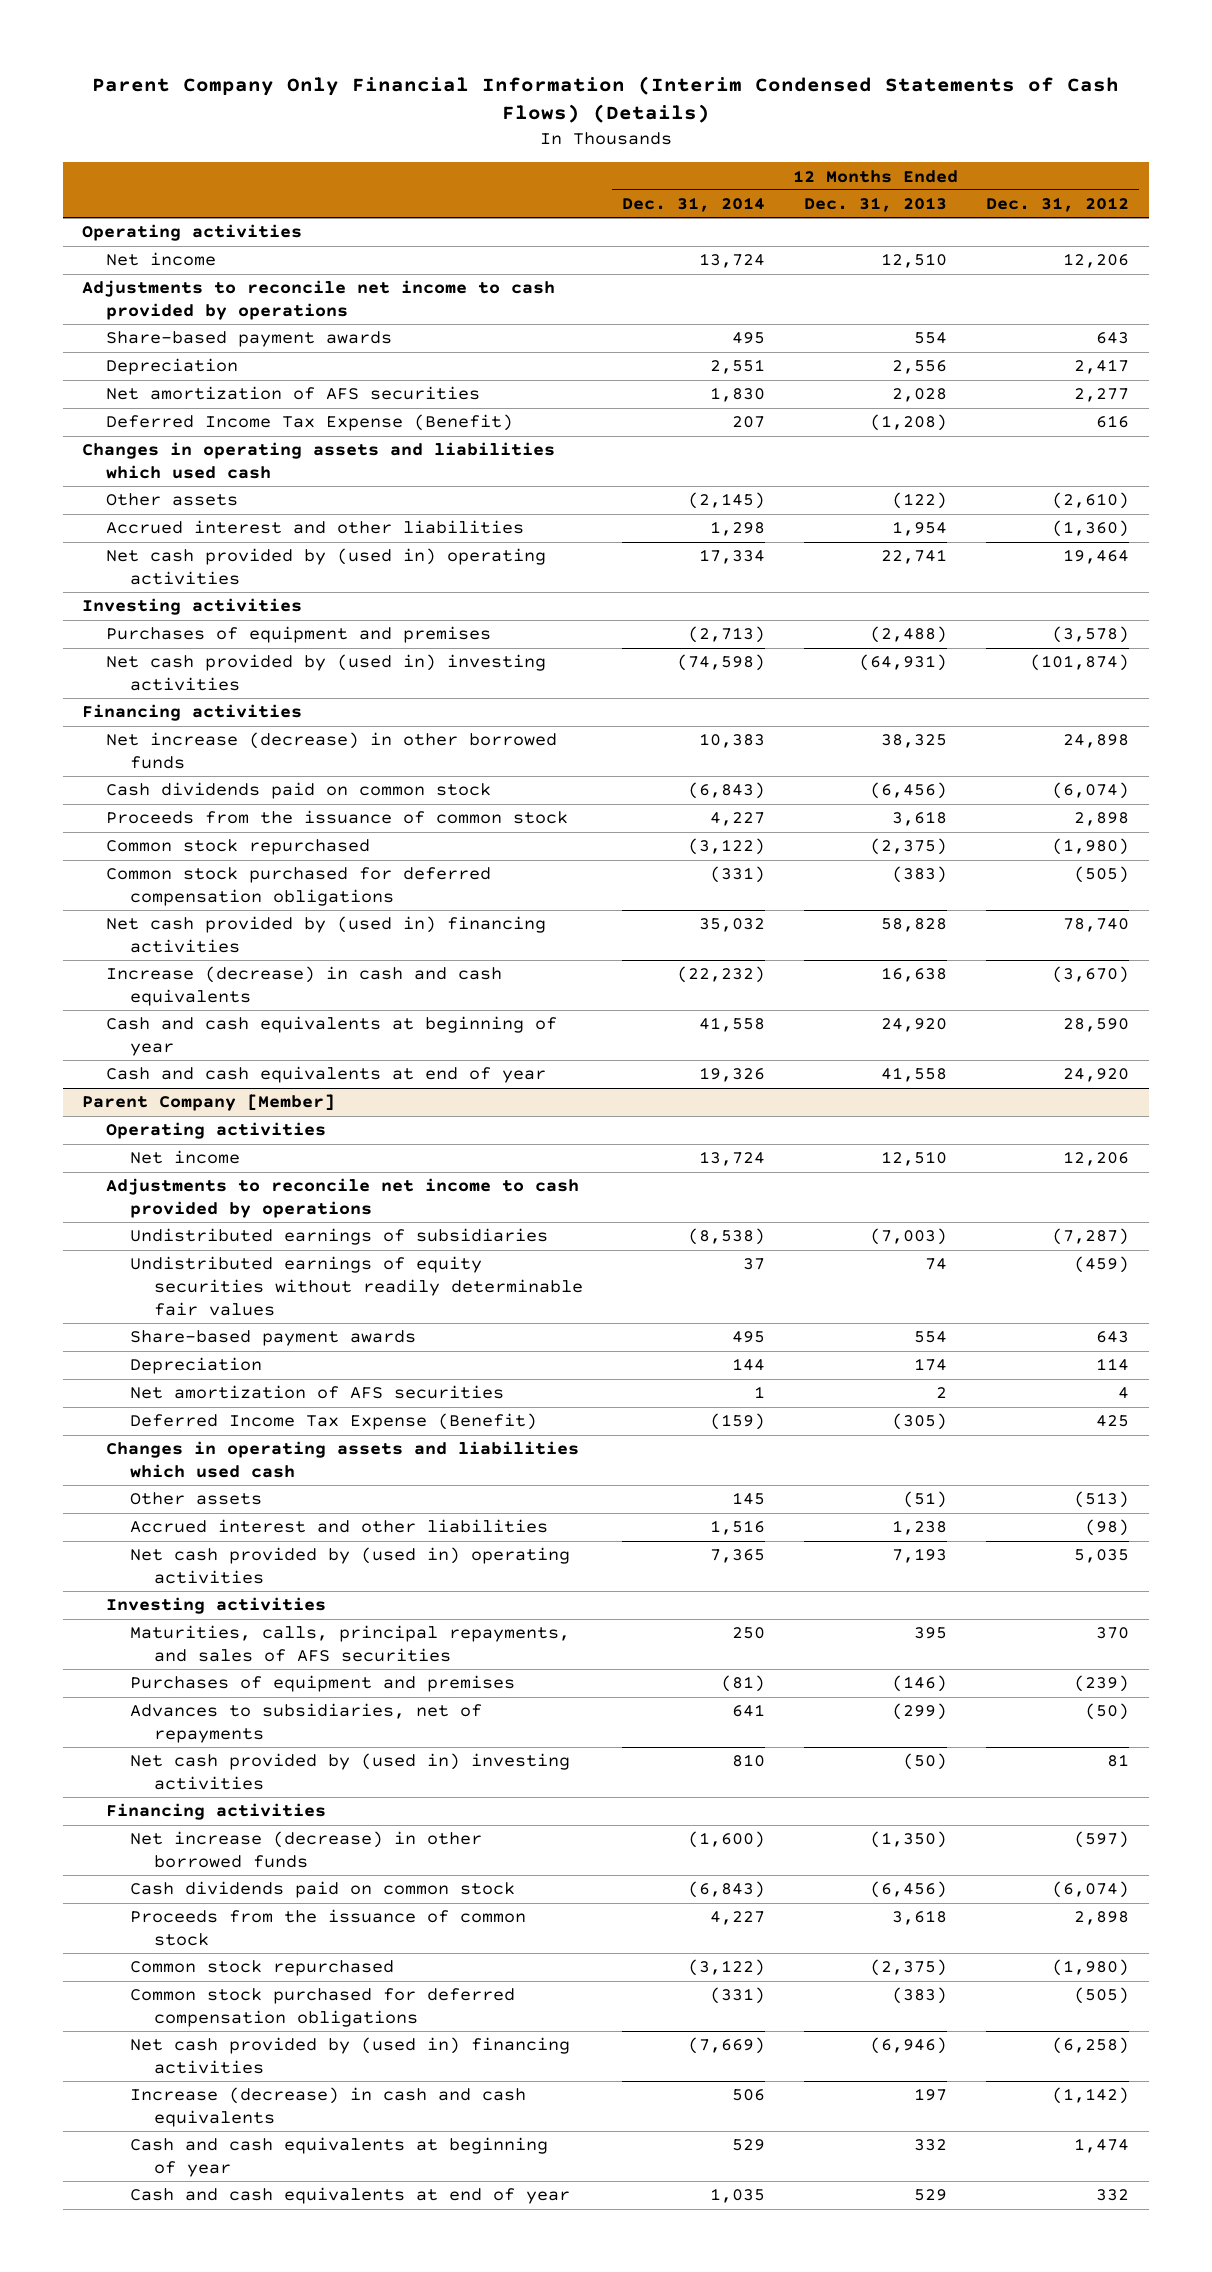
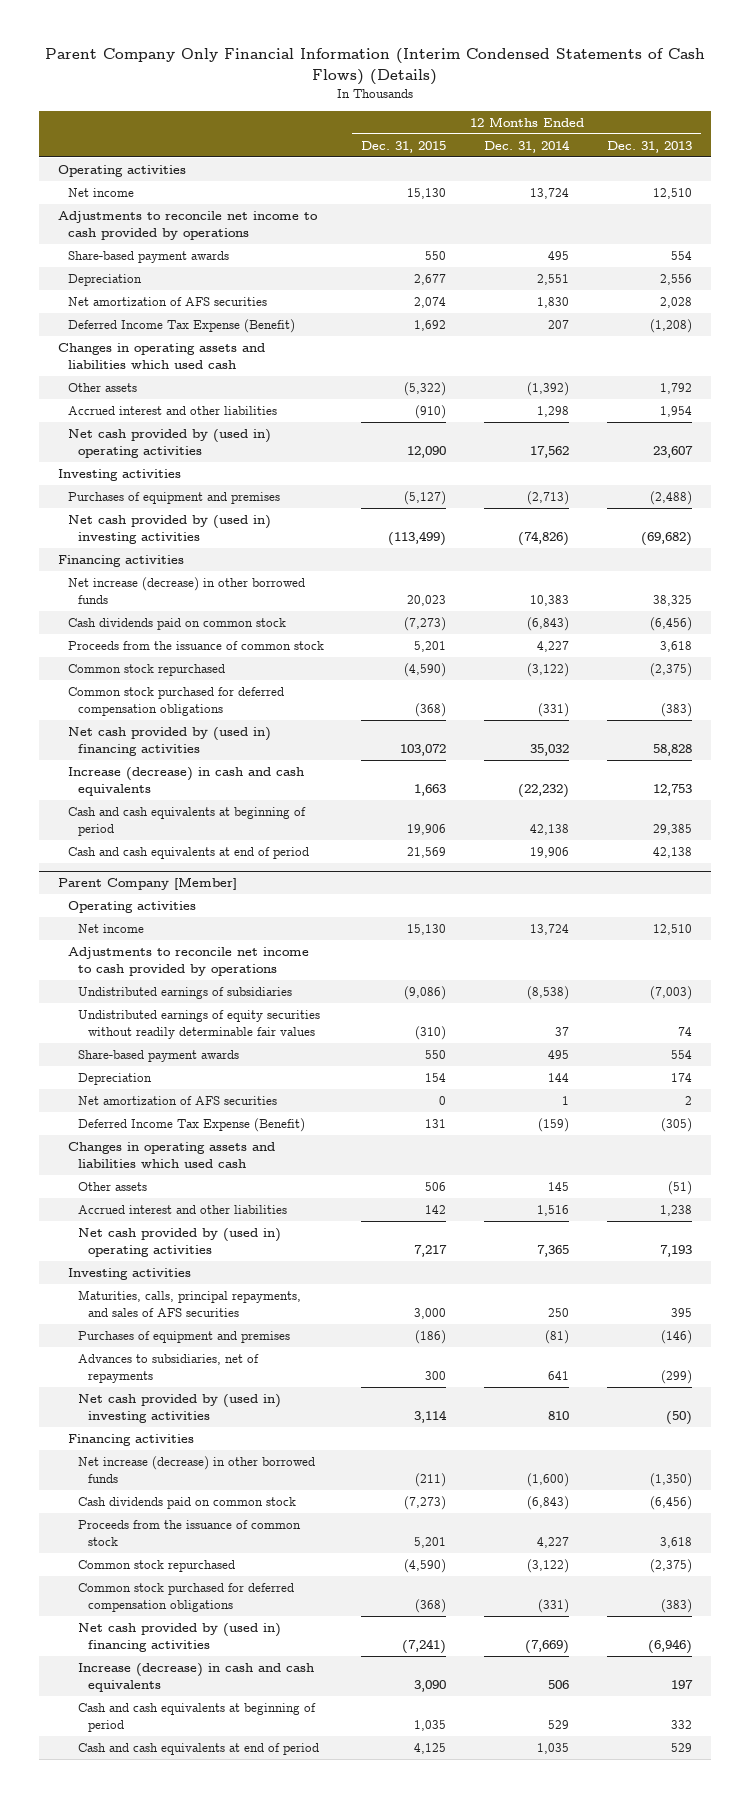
[986,197,1130,213] Dec. 31, 2012 -> none
none -> [361,140,447,153] Dec. 31, 2015
[688,492,766,510] (2,145) -> [527,382,570,397] (1,392)
[892,492,948,510] (122) -> [659,383,692,395] 1,792
[699,549,766,565] 17,334 -> [530,445,570,458] 17,562
[881,549,948,565] 22,741 -> [652,445,693,458] 23,607
[677,654,766,672] (74,598) -> [518,530,570,546] (74,826)
[859,654,948,672] (64,931) -> [640,531,692,546] (69,682)
[881,967,948,983] 16,638 -> [652,783,692,796] 12,753
[106,1016,558,1056] Cash and cash equivalents at beginning of year -> [67,807,306,836] Cash and cash equivalents at beginning of period
[699,1017,766,1033] 41,558 -> [530,823,570,835] 42,138
[881,1018,948,1033] 24,920 -> [652,823,692,835] 29,385
[106,1066,547,1084] Cash and cash equivalents at end of year -> [67,847,309,860] Cash and cash equivalents at end of period
[699,1067,766,1083] 19,326 -> [530,847,570,859] 19,906
[881,1067,948,1083] 41,558 -> [652,847,692,859] 42,138
[129,2137,548,2177] Cash and cash equivalents at beginning of year -> [77,1703,316,1732] Cash and cash equivalents at beginning of period
[129,2187,570,2205] Cash and cash equivalents at end of year -> [77,1743,319,1756] Cash and cash equivalents at end of period

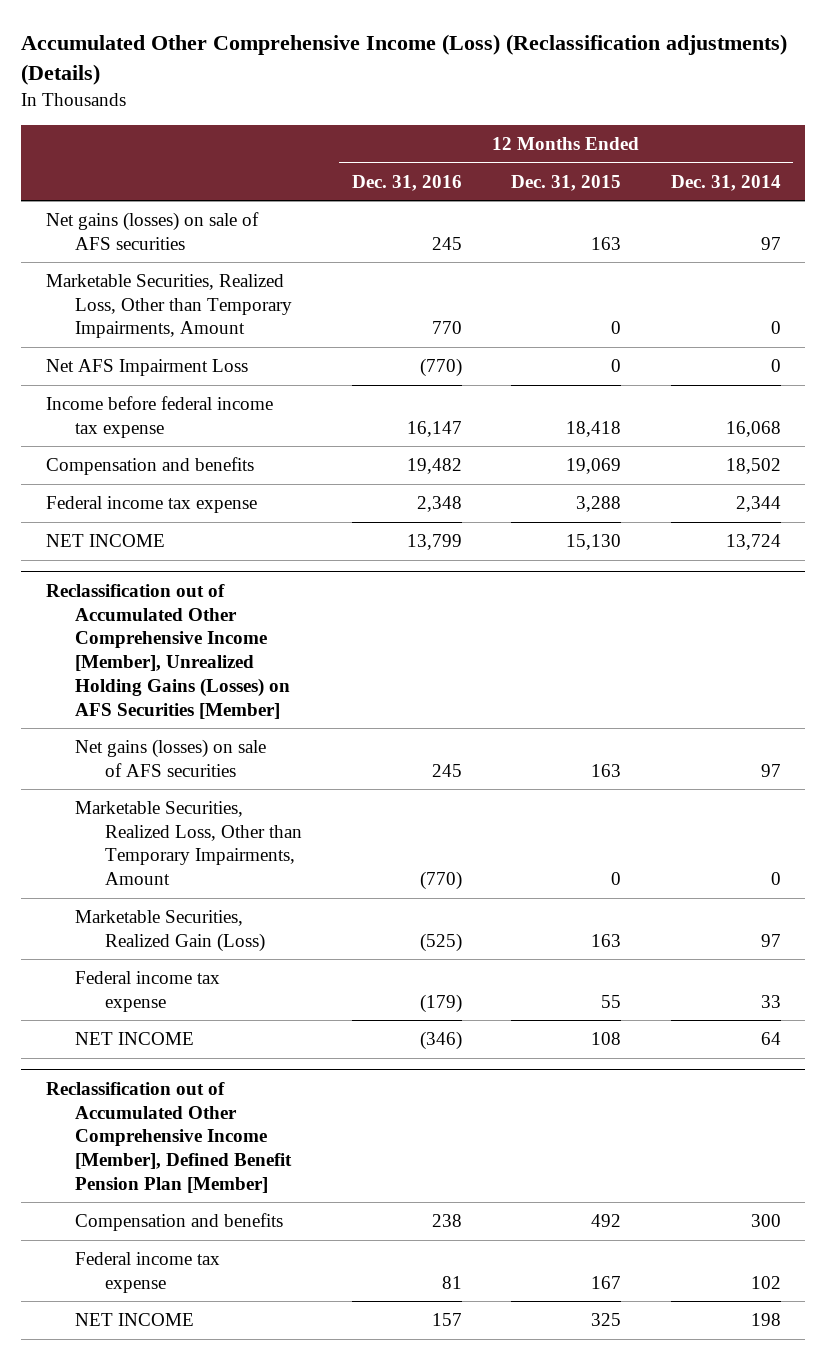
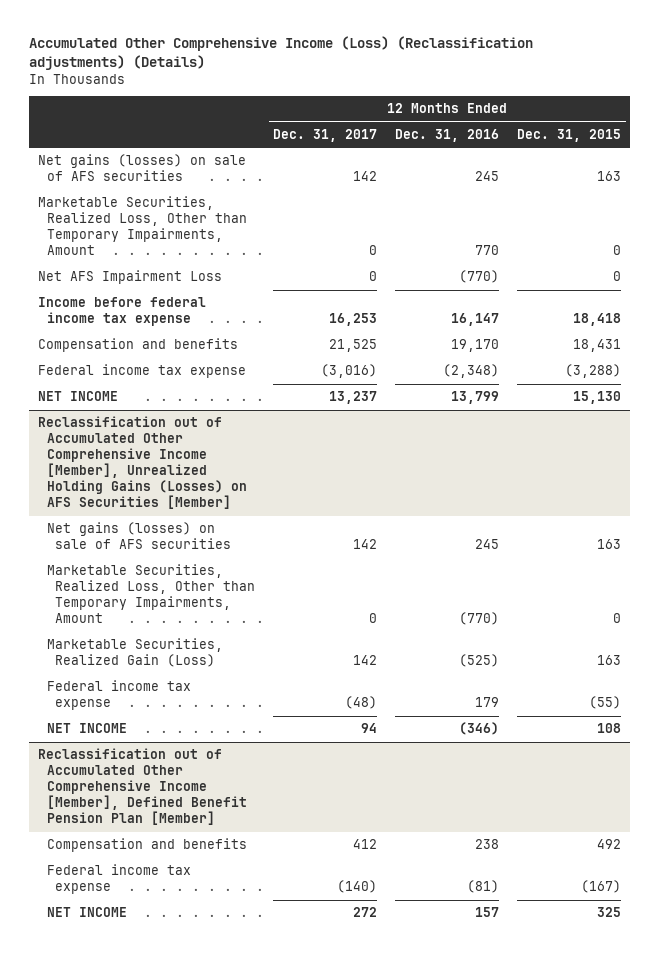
[670,174,781,191] Dec. 31, 2014 -> none
none -> [273,128,378,142] Dec. 31, 2017
[406,458,462,475] 19,482 -> [451,339,500,353] 19,170
[566,458,622,475] 19,069 -> [573,339,622,353] 18,431
[416,496,462,513] 2,348 -> [443,364,500,379] (2,348)
[576,496,622,513] 3,288 -> [565,364,622,379] (3,288)
[419,993,462,1013] (179) -> [475,697,500,708] 179
[601,994,622,1008] 55 -> [589,696,622,710] (55)
[441,1275,462,1289] 81 -> [467,880,500,894] (81)
[591,1275,622,1289] 167 -> [581,880,622,894] (167)

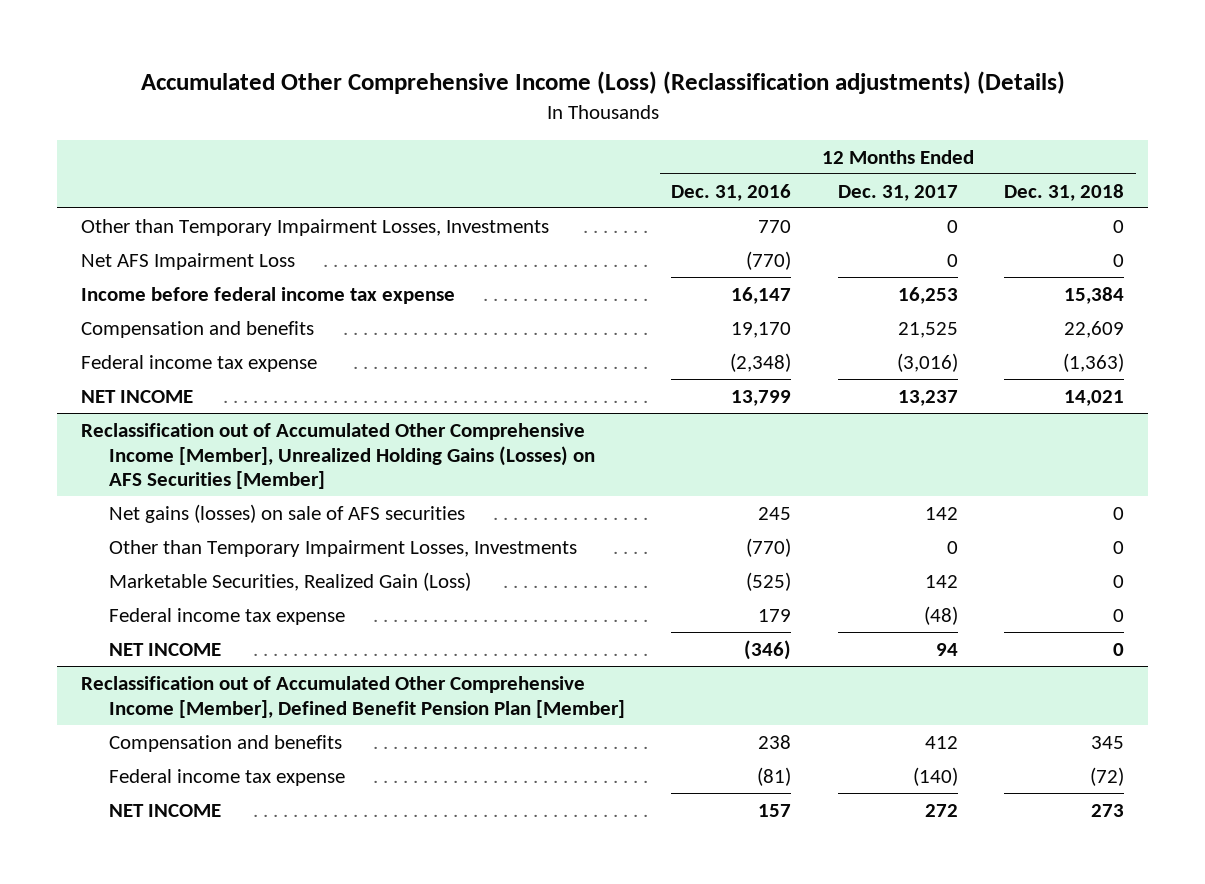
[517,128,622,142] Dec. 31, 2015 -> none
none -> [1004,183,1125,201] Dec. 31, 2018
[37,154,246,182] Net gains (losses) on sale of AFS securities -> none
[37,196,247,256] Marketable Securities, Realized Loss, Other than Temporary Impairments, Amount -> [80,218,549,236] Other than Temporary Impairment Losses, Investments
[46,564,256,624] Marketable Securities, Realized Loss, Other than Temporary Impairments, Amount -> [108,539,577,557] Other than Temporary Impairment Losses, Investments

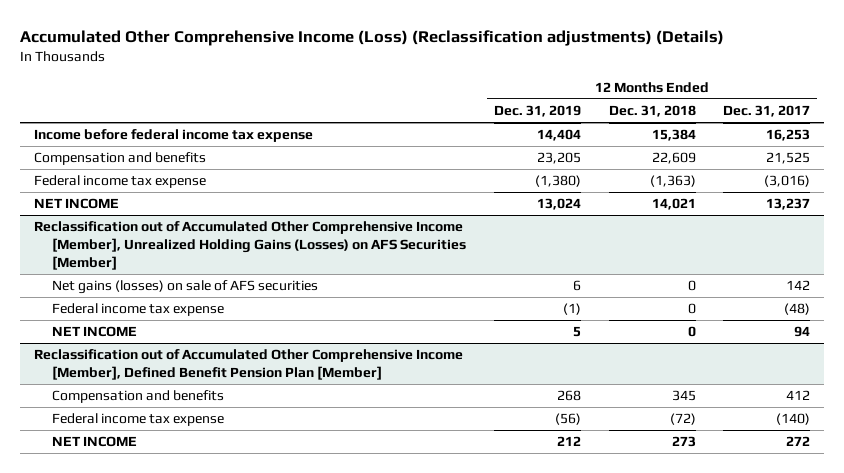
[671,183,792,201] Dec. 31, 2016 -> none
none -> [493,105,581,118] Dec. 31, 2019
[80,218,549,236] Other than Temporary Impairment Losses, Investments -> none
[80,252,295,270] Net AFS Impairment Loss -> none
[108,539,577,557] Other than Temporary Impairment Losses, Investments -> none
[108,571,471,591] Marketable Securities, Realized Gain (Loss) -> none

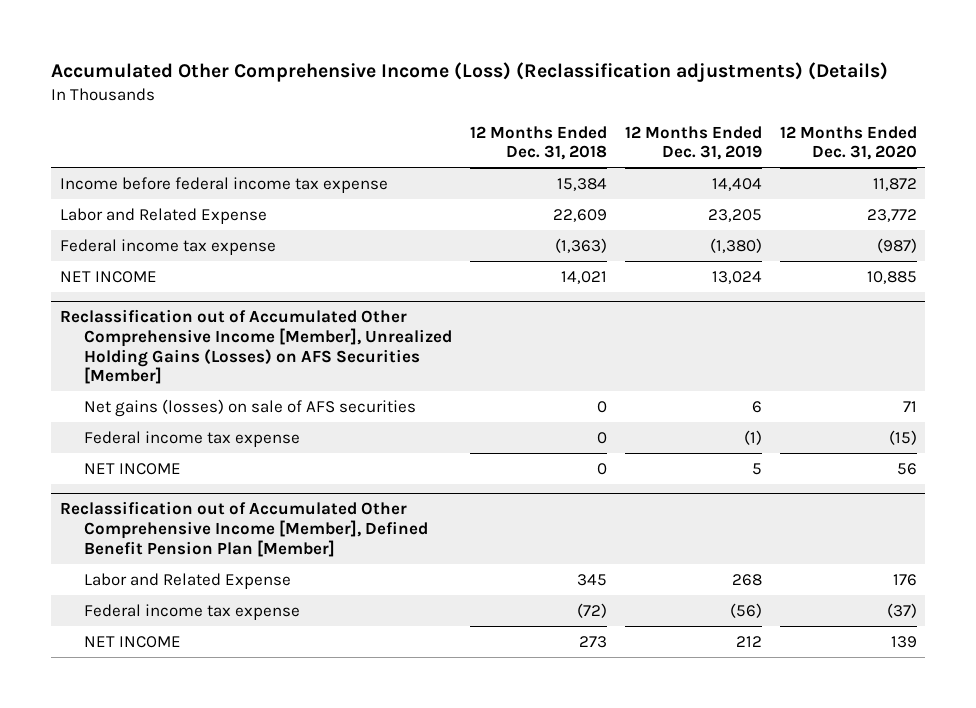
[723,105,811,118] Dec. 31, 2017 -> none
none -> [779,125,917,161] 12 Months Ended Dec. 31, 2020
[33,152,206,166] Compensation and benefits -> [59,207,267,224] Labor and Related Expense
[52,390,225,404] Compensation and benefits -> [84,572,292,589] Labor and Related Expense

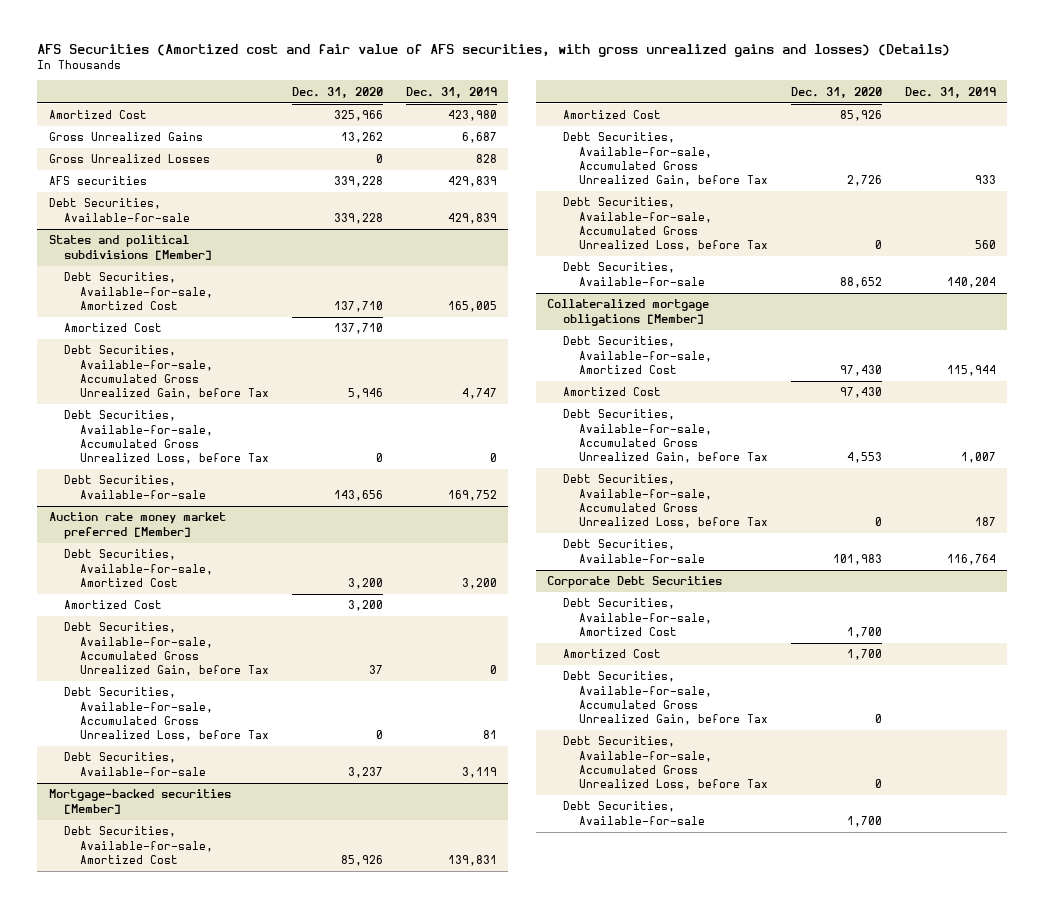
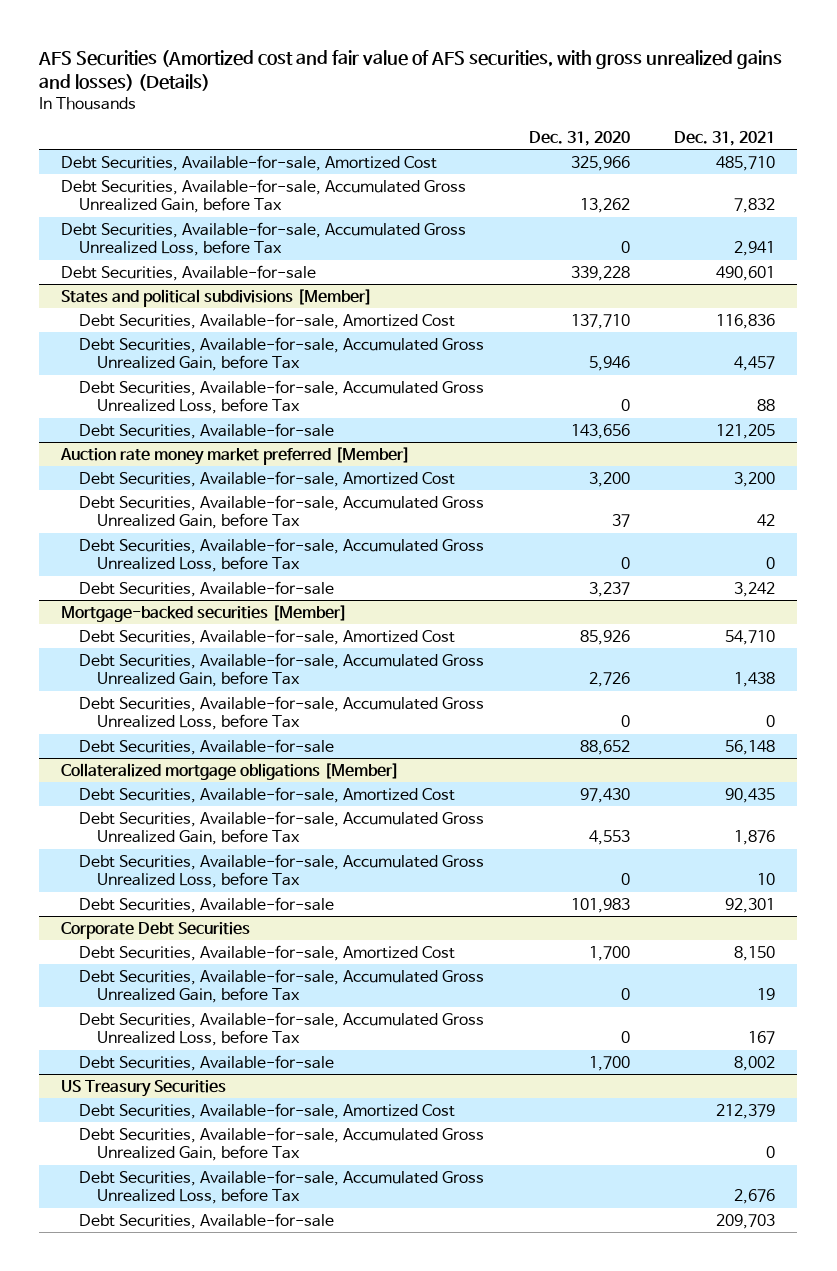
[405,86,497,98] Dec. 31, 2019 -> none
none -> [674,130,776,146] Dec. 31, 2021
[48,154,210,164] Gross Unrealized Losses -> none
[48,176,147,186] AFS securities -> none
[48,110,147,120] Amortized Cost -> [61,154,438,171] Debt Securities, Available-for-sale, Amortized Cost
[48,132,203,142] Gross Unrealized Gains -> [61,178,467,214] Debt Securities, Available-for-sale, Accumulated Gross Unrealized Gain, before Tax
none -> [61,221,467,257] Debt Securities, Available-for-sale, Accumulated Gross Unrealized Loss, before Tax
[64,323,163,333] Amortized Cost -> none
[64,600,163,610] Amortized Cost -> none
[563,110,662,120] Amortized Cost -> none
[563,387,662,397] Amortized Cost -> none
[563,649,662,659] Amortized Cost -> none
none -> [61,1079,227,1097] US Treasury Securities
none -> [79,1102,456,1119] Debt Securities, Available-for-sale, Amortized Cost
none -> [79,1126,485,1162] Debt Securities, Available-for-sale, Accumulated Gross Unrealized Gain, before Tax
none -> [79,1169,485,1205] Debt Securities, Available-for-sale, Accumulated Gross Unrealized Loss, before Tax
none -> [79,1212,335,1229] Debt Securities, Available-for-sale

